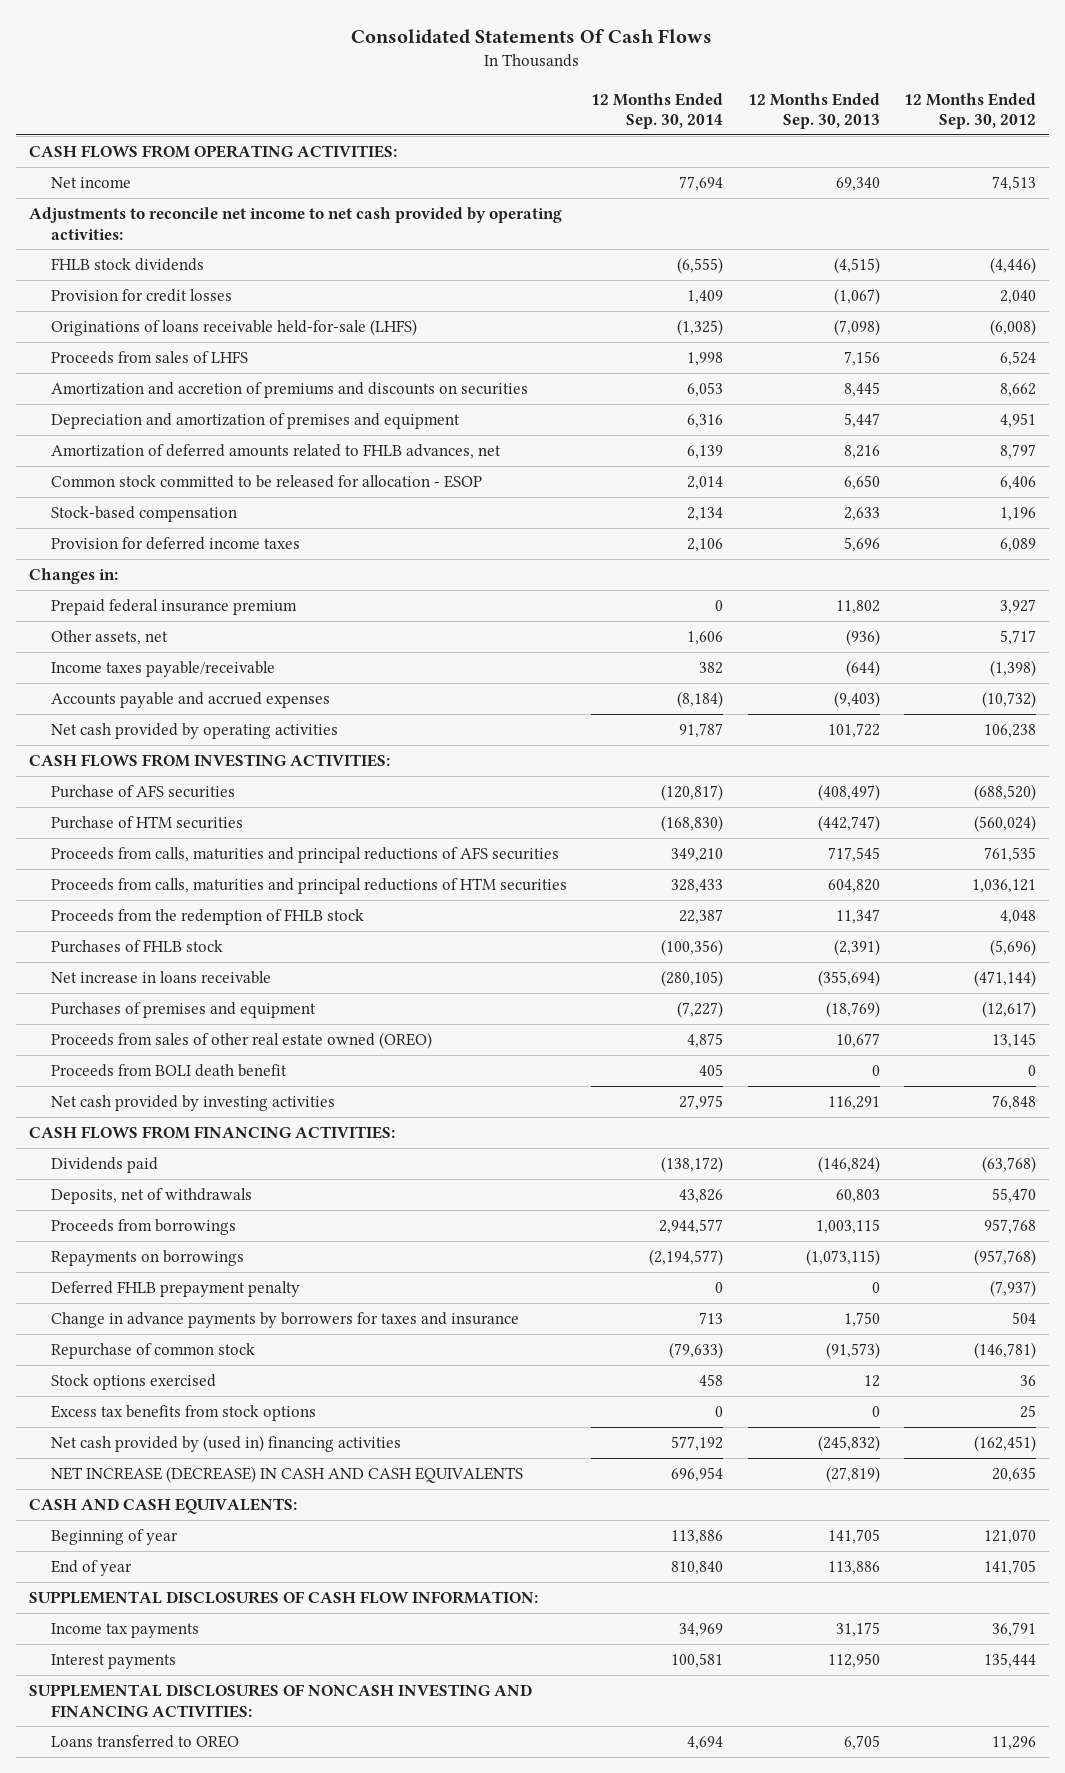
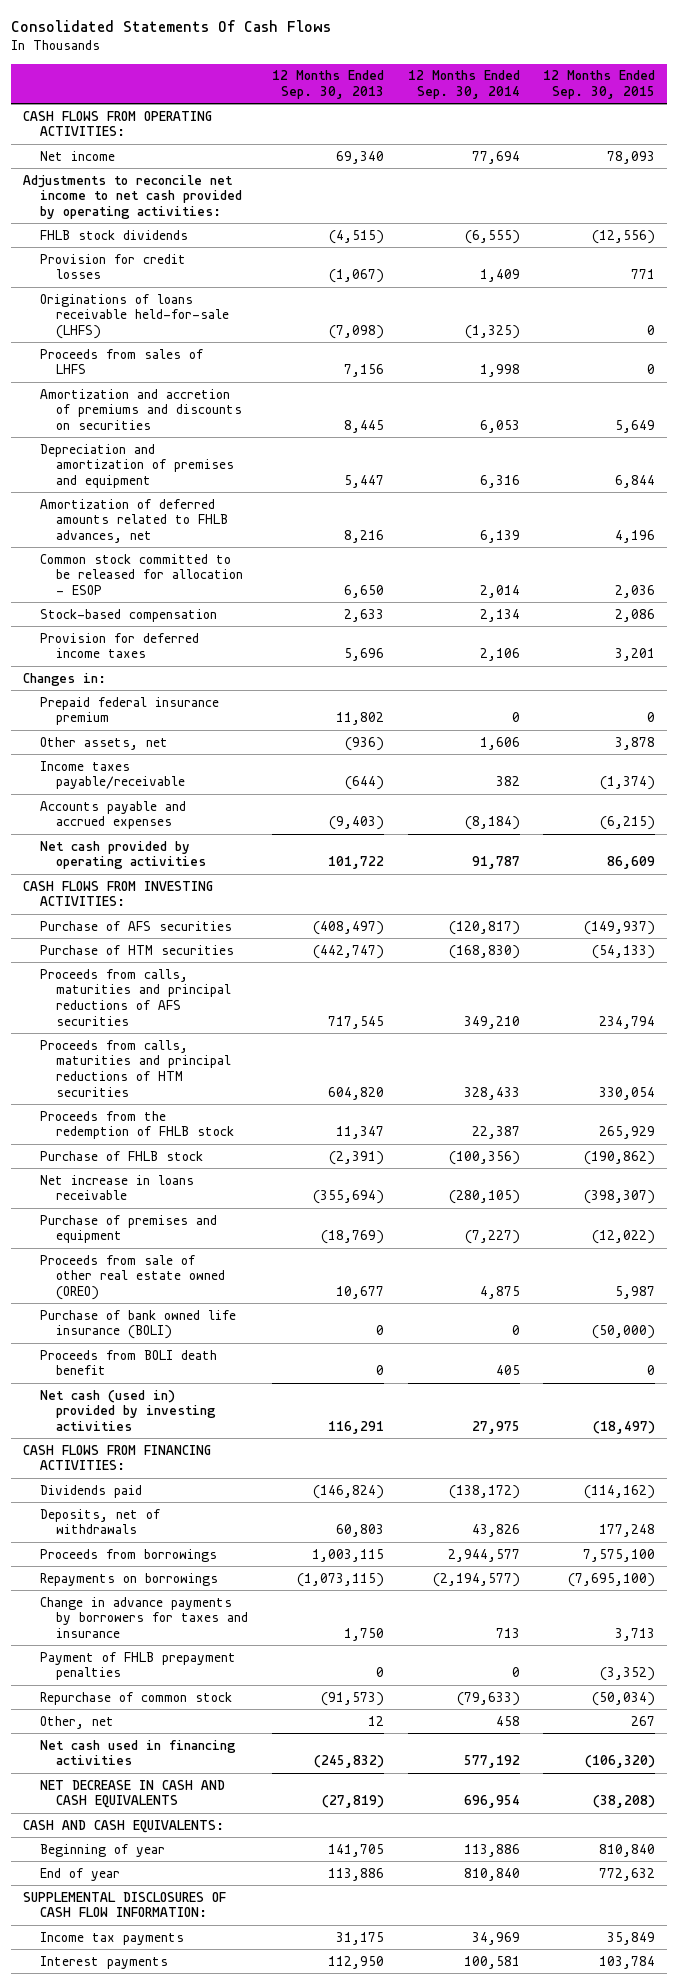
[904,92,1037,130] 12 Months Ended Sep. 30, 2012 -> none
none -> [543,70,656,99] 12 Months Ended Sep. 30, 2015
[50,940,223,954] Purchases of FHLB stock -> [39,1150,203,1161] Purchase of FHLB stock
[50,1002,316,1019] Purchases of premises and equipment -> [39,1214,217,1244] Purchase of premises and equipment
[50,1032,432,1050] Proceeds from sales of other real estate owned (OREO) -> [39,1254,226,1300] Proceeds from sale of other real estate owned (OREO)
none -> [39,1309,236,1340] Purchase of bank owned life insurance (BOLI)
[50,1095,335,1112] Net cash provided by investing activities -> [39,1389,217,1431] Net cash (used in) provided by investing activities
[50,1281,300,1298] Deferred FHLB prepayment penalty -> none
none -> [39,1651,236,1681] Payment of FHLB prepayment penalties
[50,1405,316,1422] Excess tax benefits from stock options -> none
[50,1374,216,1391] Stock options exercised -> [39,1715,114,1729] Other, net
[50,1435,401,1453] Net cash provided by (used in) financing activities -> [39,1739,236,1766] Net cash used in financing activities
[50,1466,523,1484] NET INCREASE (DECREASE) IN CASH AND CASH EQUIVALENTS -> [39,1779,225,1809] NET DECREASE IN CASH AND CASH EQUIVALENTS
[28,1684,532,1718] SUPPLEMENTAL DISCLOSURES OF NONCASH INVESTING AND FINANCING ACTIVITIES: -> none
[50,1735,239,1749] Loans transferred to OREO -> none

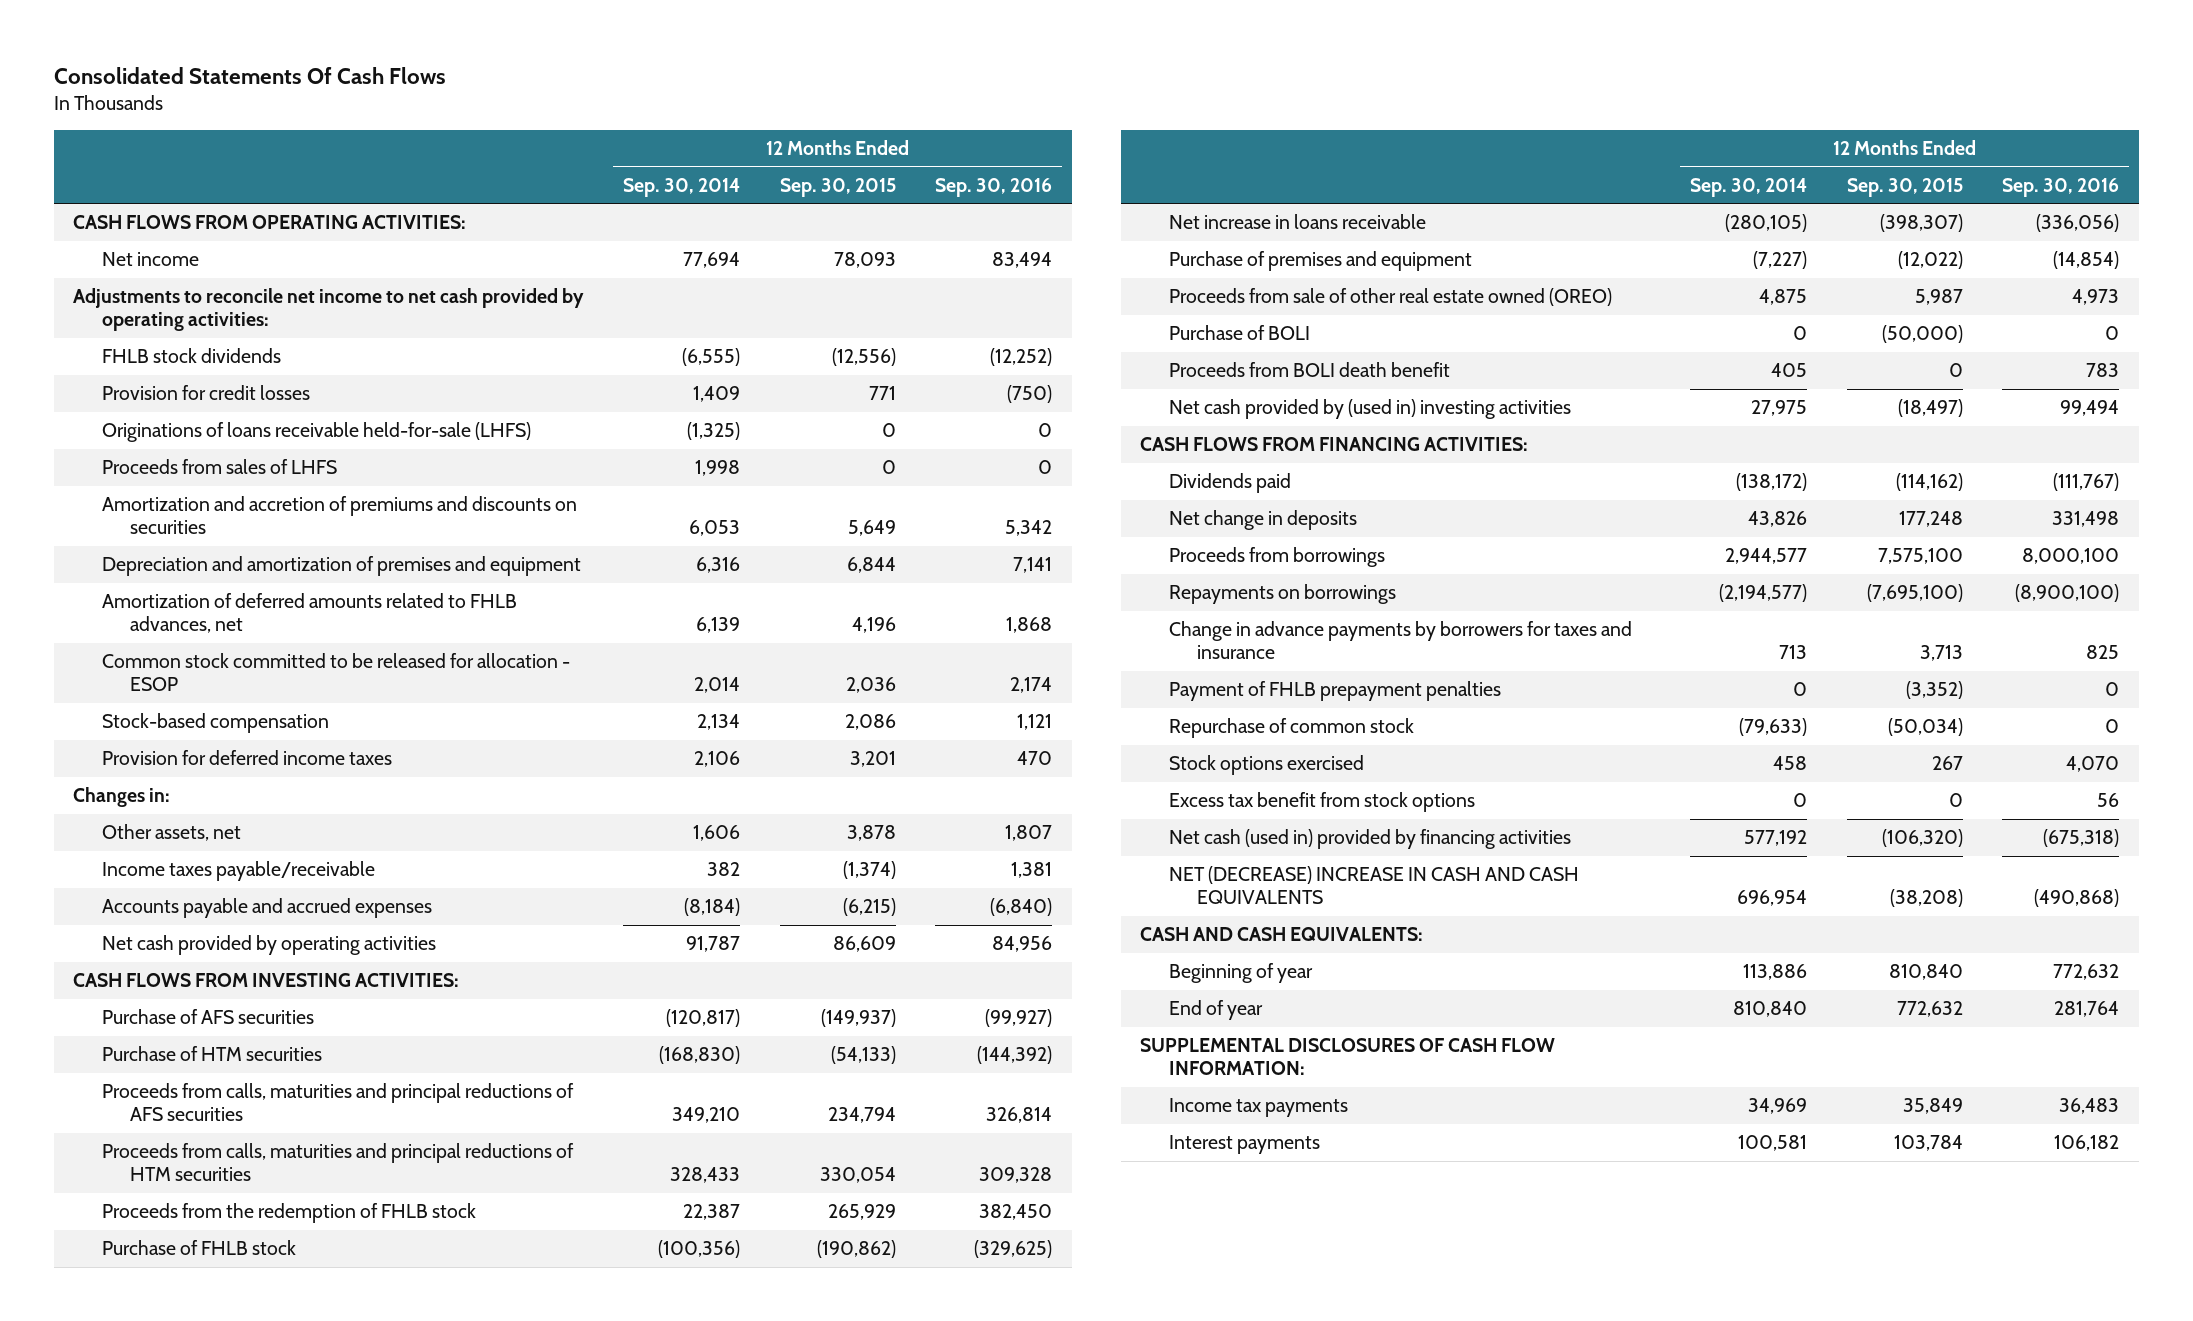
[272,70,385,99] 12 Months Ended Sep. 30, 2013 -> none
none -> [935,177,1053,197] Sep. 30, 2016
[39,696,219,726] Prepaid federal insurance premium -> none
[39,1309,236,1340] Purchase of bank owned life insurance (BOLI) -> [1168,325,1310,341] Purchase of BOLI
[39,1389,217,1431] Net cash (used in) provided by investing activities -> [1168,399,1571,420] Net cash provided by (used in) investing activities
[39,1508,160,1535] Deposits, net of withdrawals -> [1168,510,1357,531] Net change in deposits
[39,1715,114,1729] Other, net -> [1168,755,1364,776] Stock options exercised
none -> [1168,792,1475,813] Excess tax benefit from stock options
[39,1739,236,1766] Net cash used in financing activities -> [1168,829,1571,850] Net cash (used in) provided by financing activities
[39,1779,225,1809] NET DECREASE IN CASH AND CASH EQUIVALENTS -> [1168,866,1579,905] NET (DECREASE) INCREASE IN CASH AND CASH EQUIVALENTS

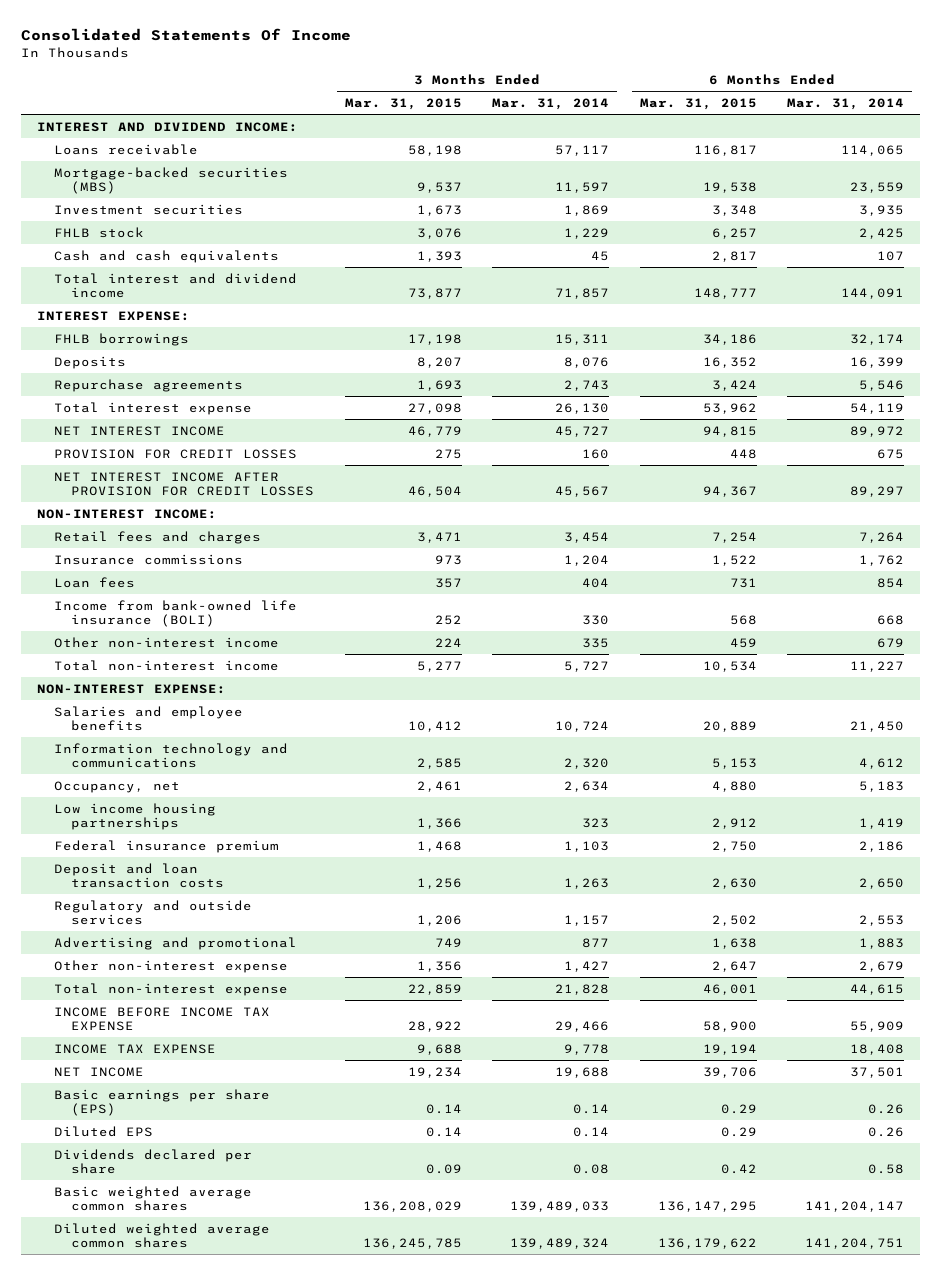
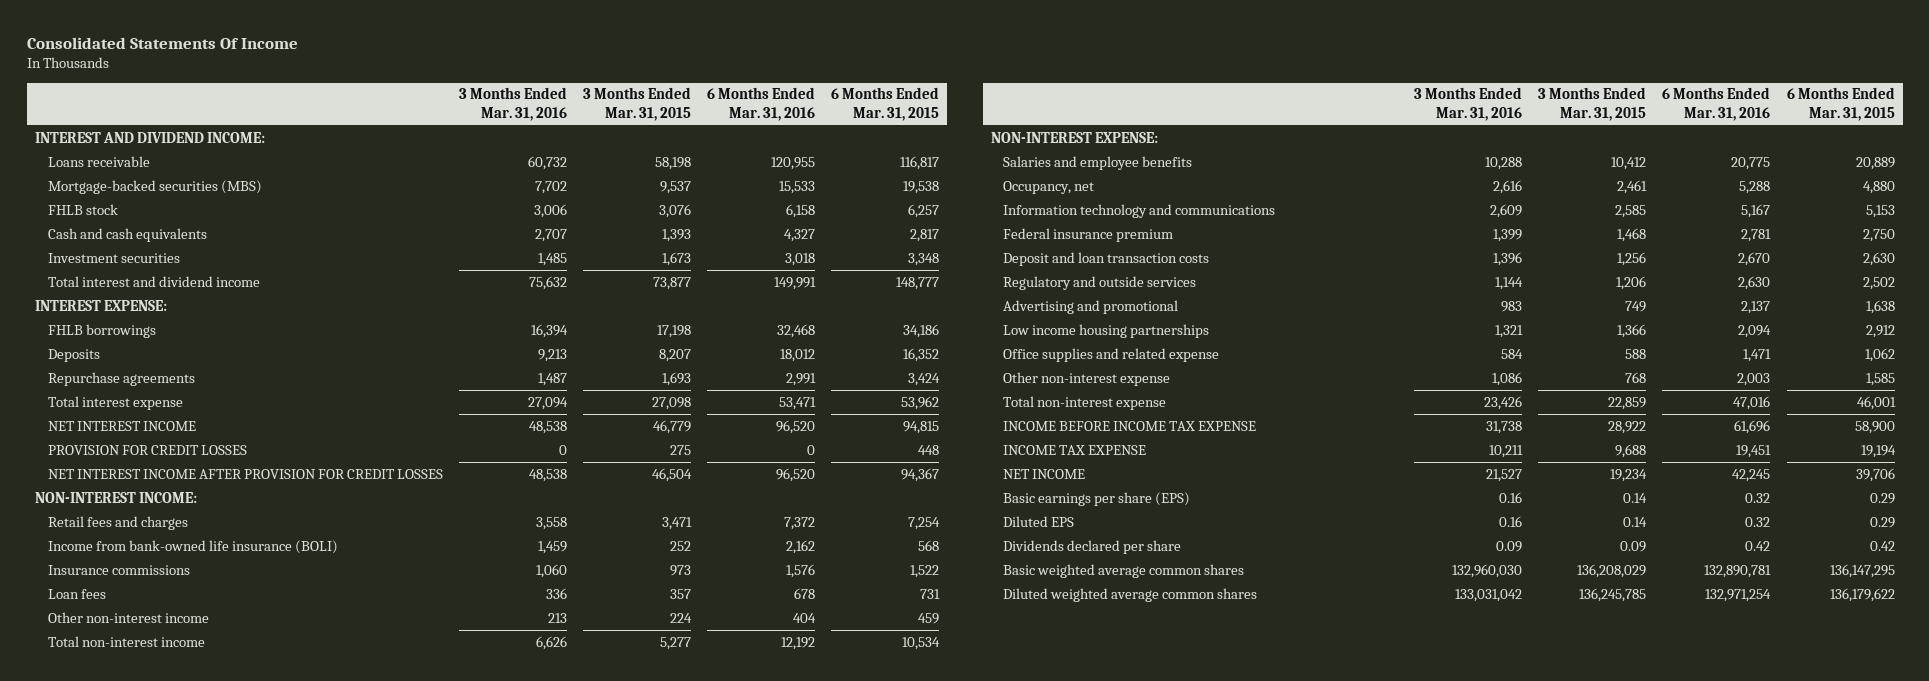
[492,98,610,111] Mar. 31, 2014 -> none
[787,98,905,111] Mar. 31, 2014 -> none
none -> [458,87,567,121] 3 Months Ended Mar. 31, 2016
none -> [706,87,815,121] 6 Months Ended Mar. 31, 2016
[53,203,243,215] Investment securities -> [47,252,180,263] Investment securities
[53,599,297,628] Income from bank-owned life insurance (BOLI) -> [47,539,338,554] Income from bank-owned life insurance (BOLI)
[53,742,288,769] Information technology and communications -> [1003,203,1276,218] Information technology and communications
[53,802,216,831] Low income housing partnerships -> [1003,323,1210,338] Low income housing partnerships
none -> [1003,347,1220,362] Office supplies and related expense
[416,960,462,972] 1,356 -> [1625,371,1647,383] 768
[711,960,757,972] 2,647 -> [1865,372,1895,386] 1,585

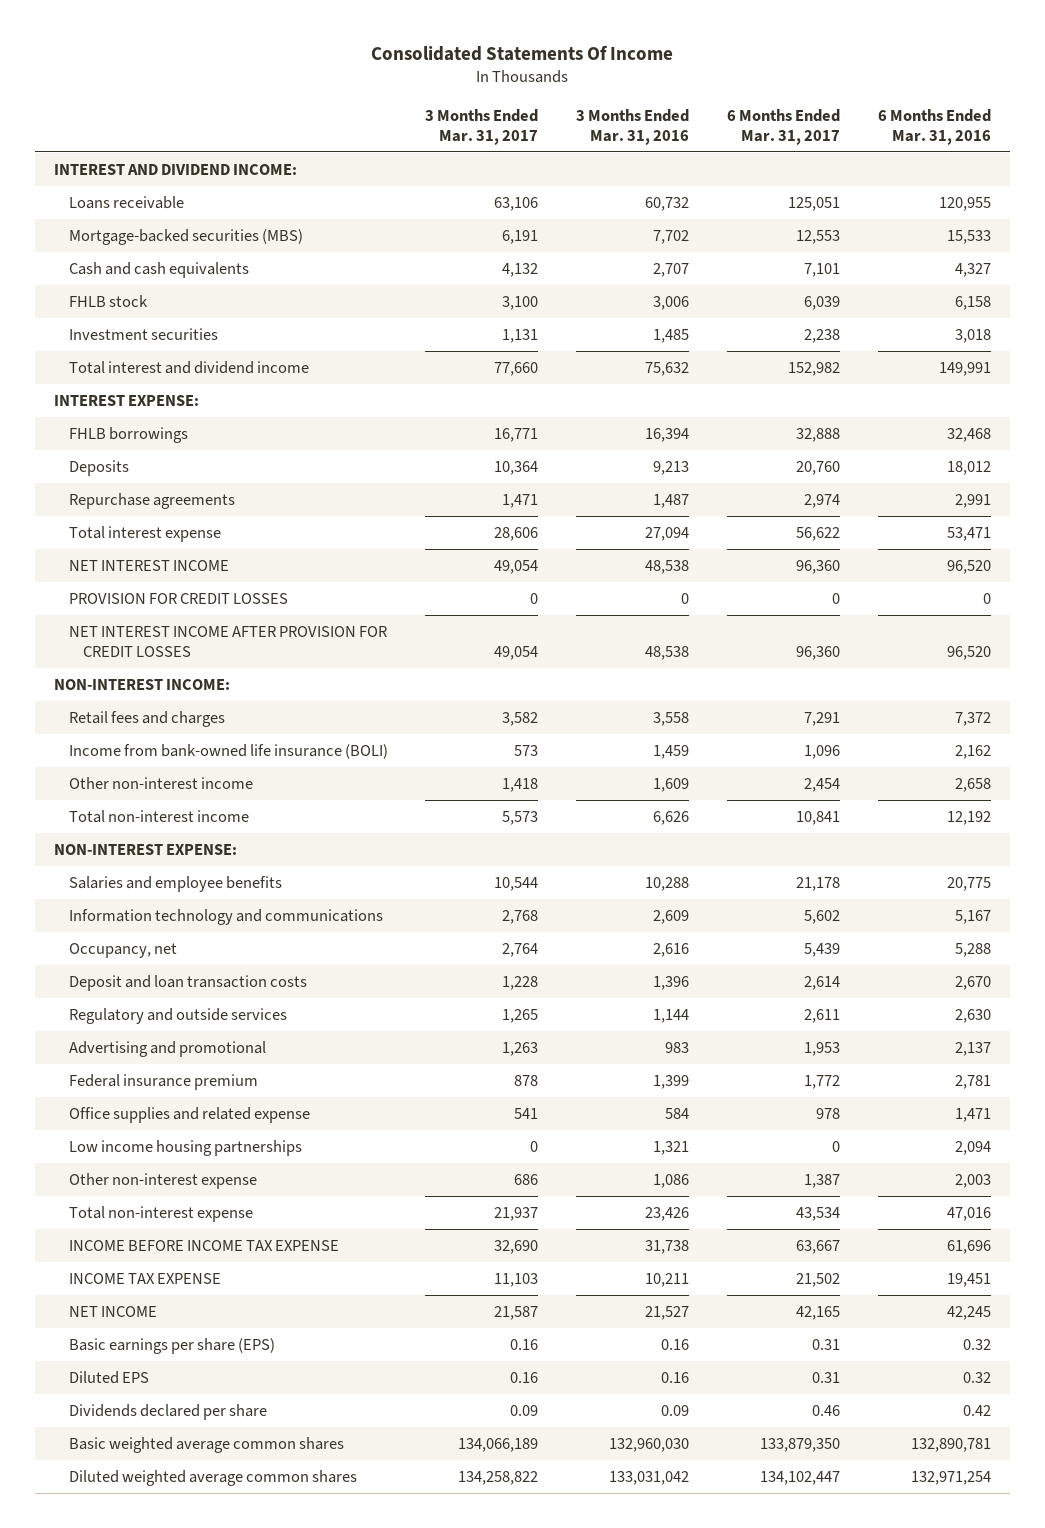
[582,87,691,121] 3 Months Ended Mar. 31, 2015 -> none
[830,87,939,121] 6 Months Ended Mar. 31, 2015 -> none
none -> [425,108,539,145] 3 Months Ended Mar. 31, 2017
none -> [727,108,841,145] 6 Months Ended Mar. 31, 2017
[47,203,118,215] FHLB stock -> [68,294,148,307] FHLB stock
[47,564,190,575] Insurance commissions -> none
[47,588,106,599] Loan fees -> none
[547,612,567,623] 213 -> [653,777,690,792] 1,609
[792,612,816,623] 404 -> [955,777,992,792] 2,658
[1003,180,1095,194] Occupancy, net -> [68,942,177,958] Occupancy, net
[1003,227,1174,242] Federal insurance premium -> [68,1073,258,1090] Federal insurance premium
[1003,323,1210,338] Low income housing partnerships -> [68,1139,302,1156] Low income housing partnerships

